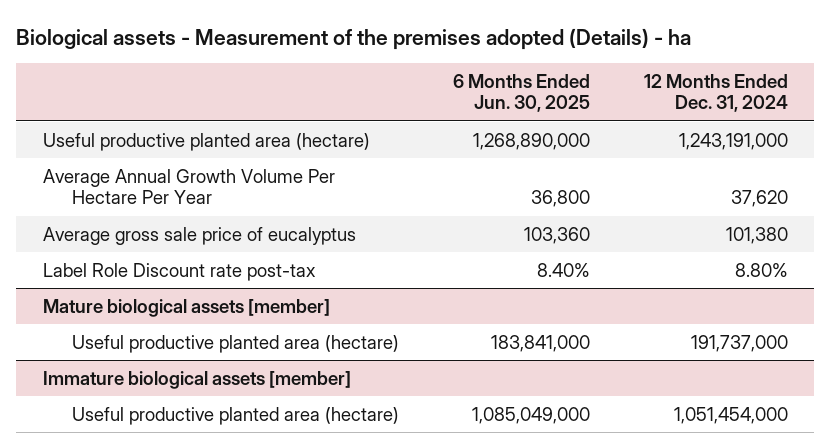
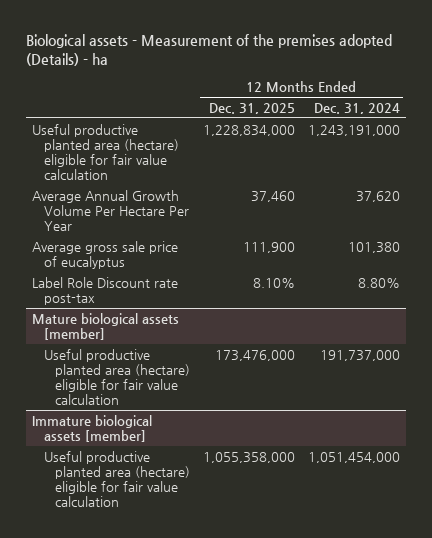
[452,73,590,113] 6 Months Ended Jun. 30, 2025 -> none
none -> [209,102,296,114] Dec. 31, 2025
[42,132,370,151] Useful productive planted area (hectare) -> [32,123,179,181] Useful productive planted area (hectare) eligible for fair value calculation
[72,334,400,353] Useful productive planted area (hectare) -> [43,348,191,406] Useful productive planted area (hectare) eligible for fair value calculation
[72,406,400,425] Useful productive planted area (hectare) -> [43,450,191,508] Useful productive planted area (hectare) eligible for fair value calculation

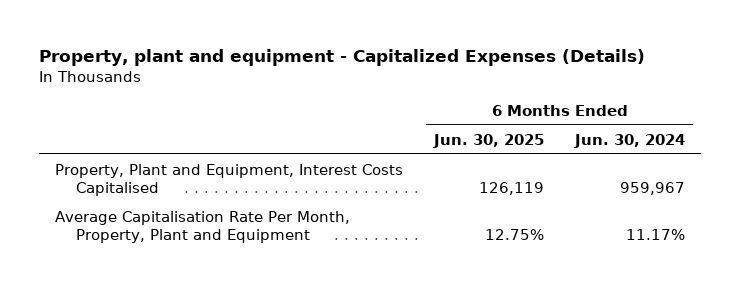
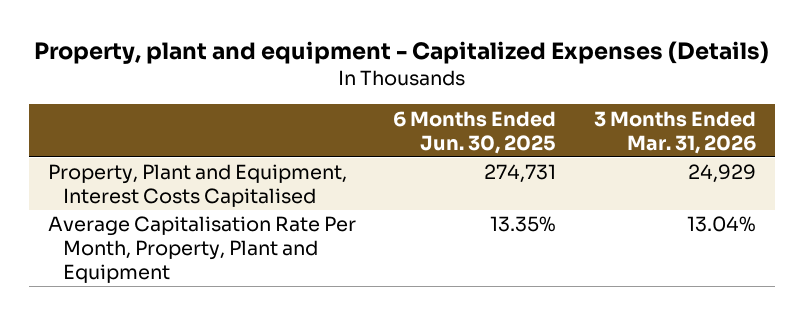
[574,133,686,148] Jun. 30, 2024 -> none
none -> [594,110,757,154] 3 Months Ended Mar. 31, 2026
[479,182,545,196] 126,119 -> [484,164,557,184] 274,731
[485,229,545,241] 12.75% -> [490,216,557,233] 13.35%

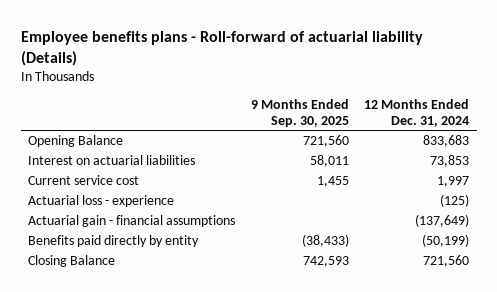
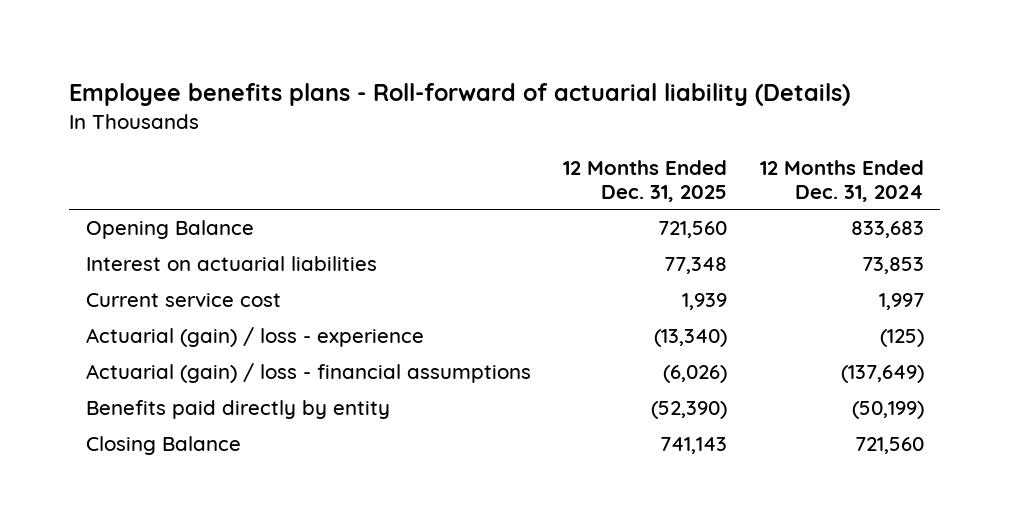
[250,99,349,127] 9 Months Ended Sep. 30, 2025 -> none
none -> [563,159,728,202] 12 Months Ended Dec. 31, 2025
[28,195,175,208] Actuarial loss - experience -> [85,327,424,348] Actuarial (gain) / loss - experience
[28,215,236,228] Actuarial gain - financial assumptions -> [85,363,531,384] Actuarial (gain) / loss - financial assumptions

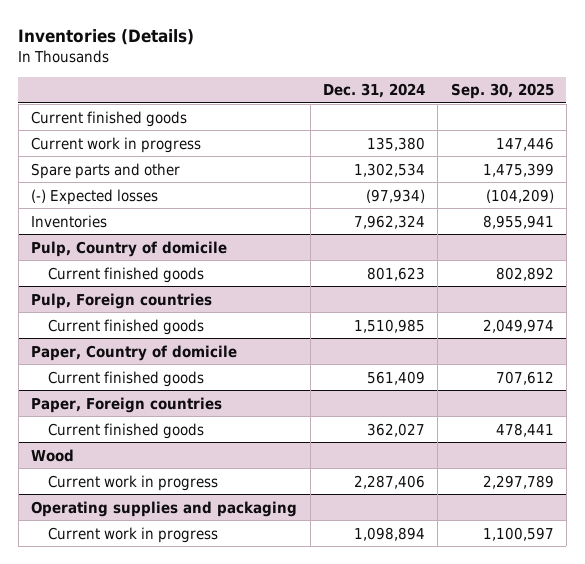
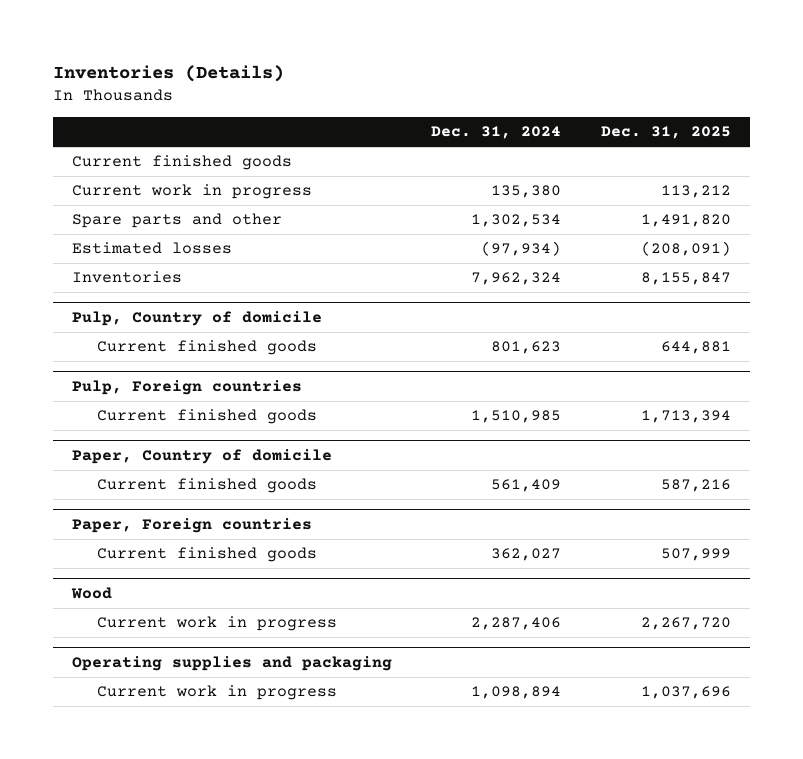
[450,83,554,100] Sep. 30, 2025 -> none
none -> [600,126,731,140] Dec. 31, 2025
[31,188,159,205] (-) Expected losses -> [72,242,233,255] Estimated losses

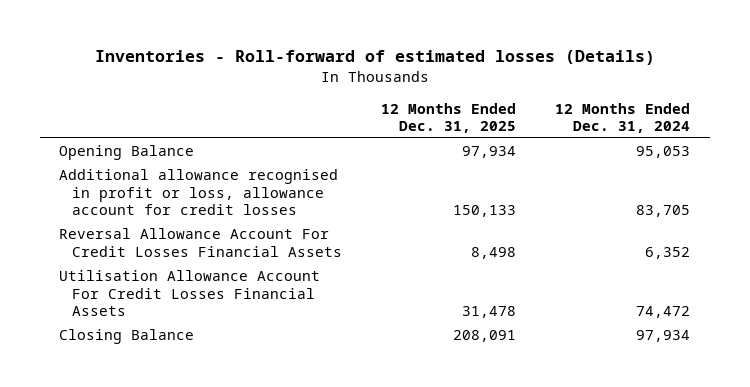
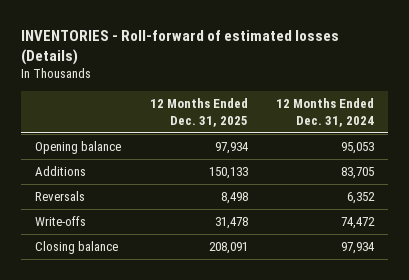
[94,50,655,66] Inventories - Roll-forward of estimated losses (Details) -> [20,29,339,66] INVENTORIES - Roll-forward of estimated losses (Details)
[59,145,195,161] Opening Balance -> [35,141,122,155] Opening balance
[59,169,339,215] Additional allowance recognised in profit or loss, allowance account for credit losses -> [35,166,87,177] Additions
[59,228,342,257] Reversal Allowance Account For Credit Losses Financial Assets -> [35,191,86,202] Reversals
[59,270,321,316] Utilisation Allowance Account For Credit Losses Financial Assets -> [35,216,87,227] Write-offs
[59,329,195,345] Closing Balance -> [35,241,119,255] Closing balance

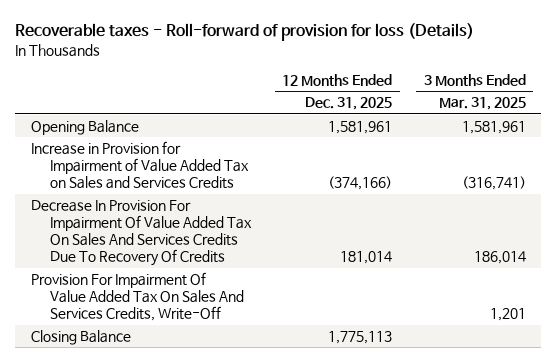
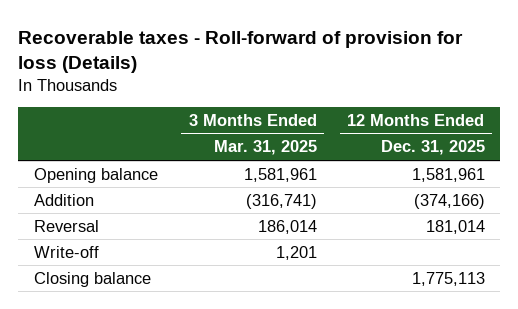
[30,120,139,136] Opening Balance -> [33,167,158,183] Opening balance
[30,141,250,190] Increase in Provision for Impairment of Value Added Tax on Sales and Services Credits -> [33,193,94,206] Addition
[30,200,253,267] Decrease In Provision For Impairment Of Value Added Tax On Sales And Services Credits Due To Recovery Of Credits -> [33,219,99,232] Reversal
[30,272,245,322] Provision For Impairment Of Value Added Tax On Sales And Services Credits, Write-Off -> [33,245,99,258] Write-off
[30,330,131,346] Closing Balance -> [33,271,151,287] Closing balance

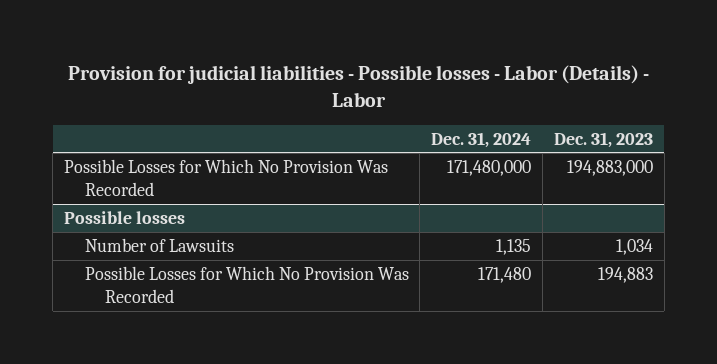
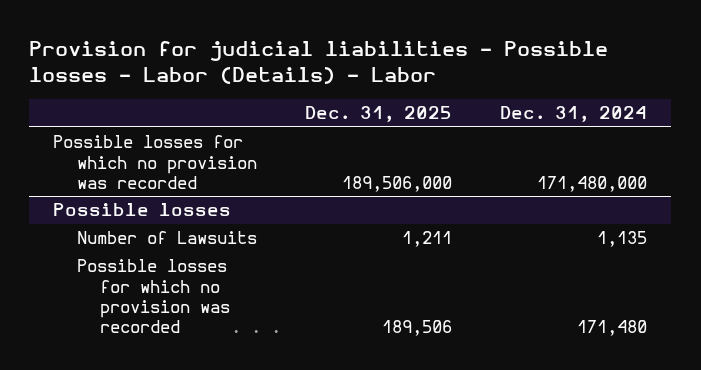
[553,131,653,148] Dec. 31, 2023 -> none
none -> [304,106,452,123] Dec. 31, 2025
[64,158,389,196] Possible Losses for Which No Provision Was Recorded -> [53,135,257,189] Possible losses for which no provision was recorded
[84,265,409,303] Possible Losses for Which No Provision Was Recorded -> [76,259,230,333] Possible losses for which no provision was recorded

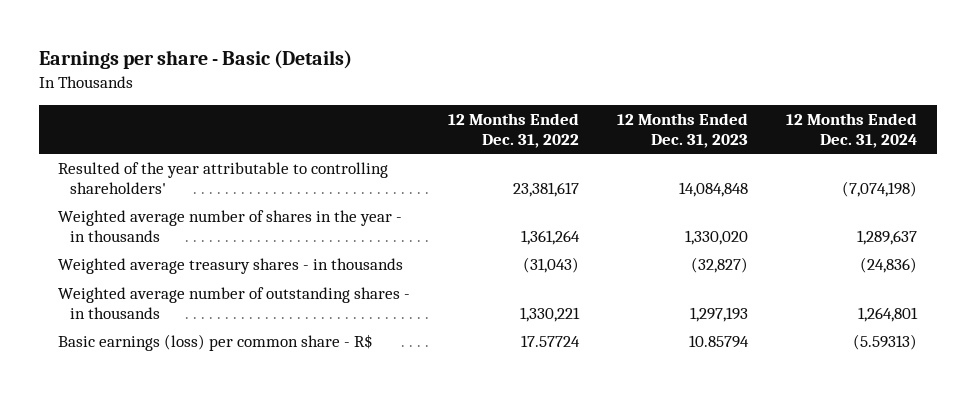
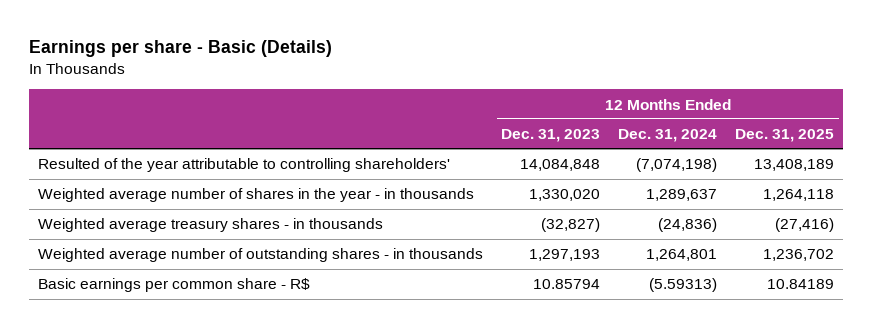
[447,112,579,148] 12 Months Ended Dec. 31, 2022 -> none
none -> [735,129,835,143] Dec. 31, 2025
[57,334,373,352] Basic earnings (loss) per common share - R$ -> [38,278,311,293] Basic earnings per common share - R$

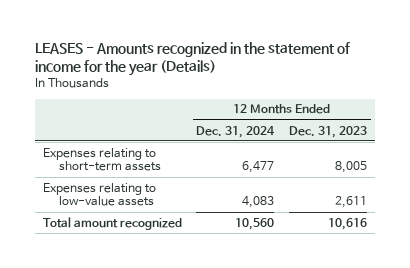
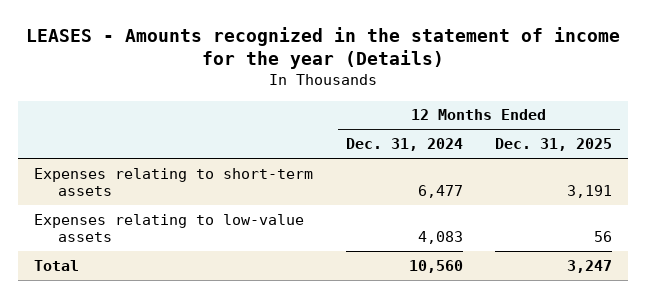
[289,125,368,138] Dec. 31, 2023 -> none
none -> [494,138,612,152] Dec. 31, 2025
[42,216,182,230] Total amount recognized -> [34,259,80,271] Total

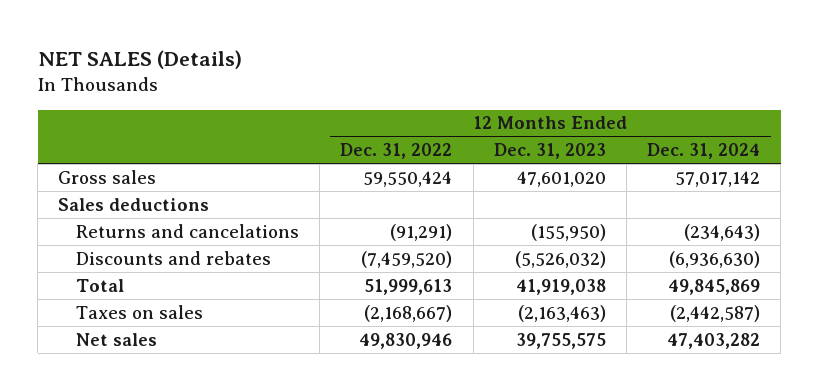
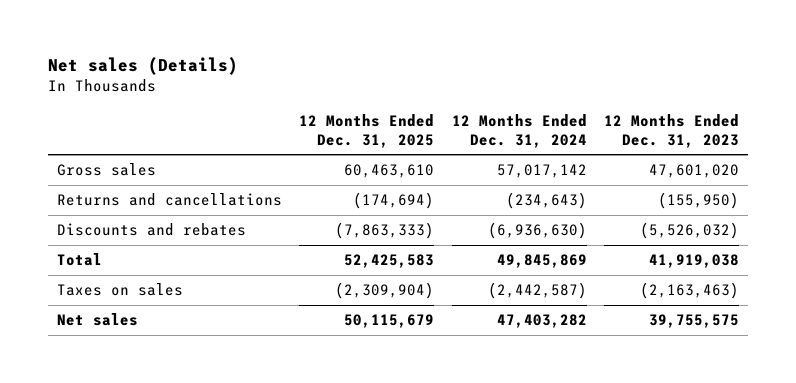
[37,50,242,70] NET SALES (Details) -> [47,57,238,76] Net sales (Details)
[340,143,453,160] Dec. 31, 2022 -> none
none -> [299,114,435,148] 12 Months Ended Dec. 31, 2025
[58,197,210,211] Sales deductions -> none
[75,223,299,238] Returns and cancelations -> [56,193,282,207] Returns and cancellations

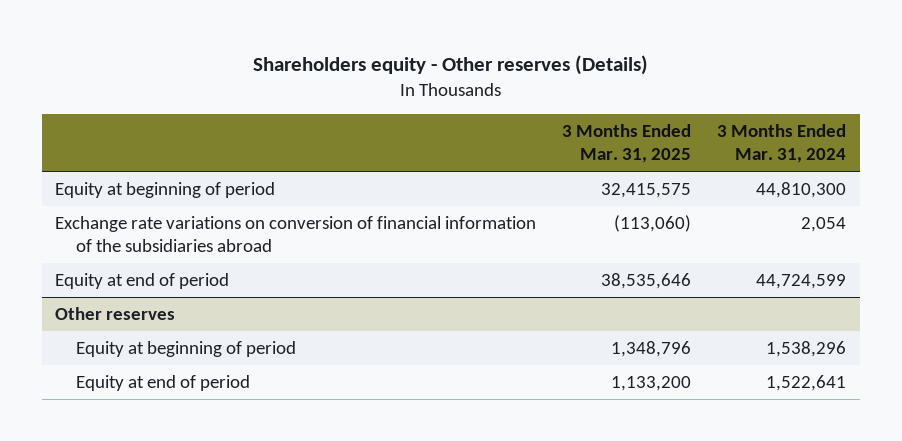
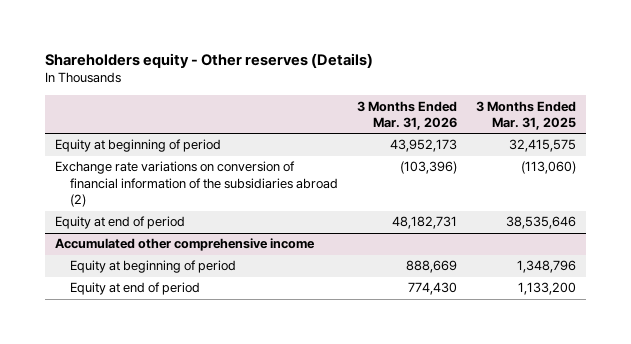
[717,124,847,163] 3 Months Ended Mar. 31, 2024 -> none
none -> [357,100,458,131] 3 Months Ended Mar. 31, 2026
[55,216,537,253] Exchange rate variations on conversion of financial information of the subsidiaries abroad -> [54,161,339,208] Exchange rate variations on conversion of financial information of the subsidiaries abroad (2)
[55,307,176,321] Other reserves -> [54,238,315,252] Accumulated other comprehensive income

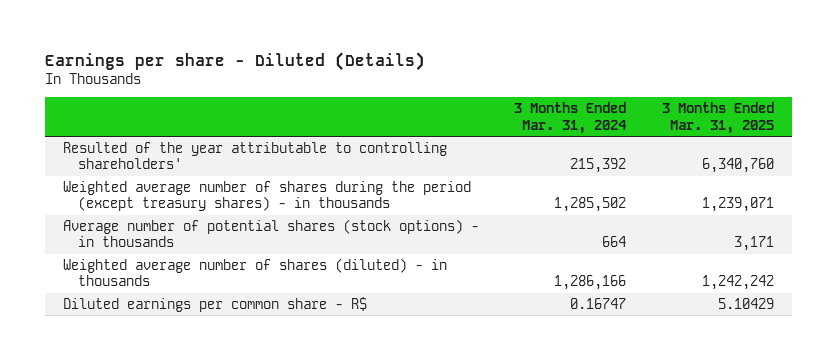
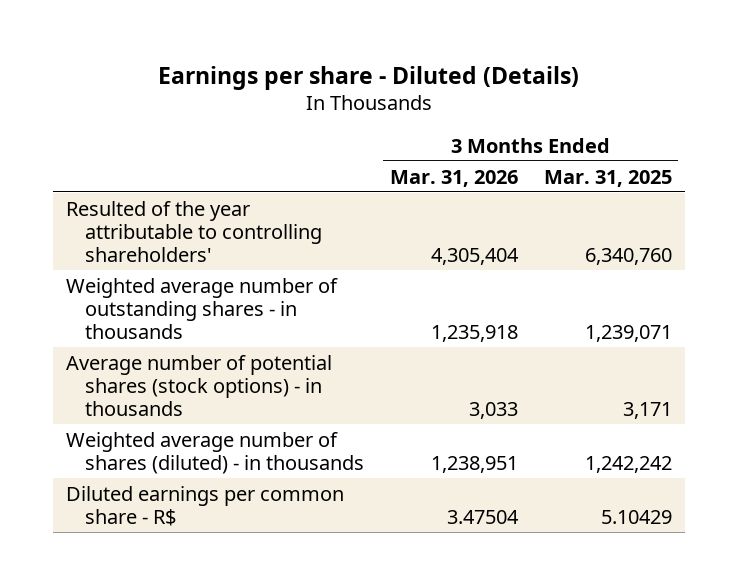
[514,102,628,134] 3 Months Ended Mar. 31, 2024 -> none
none -> [389,169,518,187] Mar. 31, 2026
[62,180,471,212] Weighted average number of shares during the period (except treasury shares) - in thousands -> [65,277,338,340] Weighted average number of outstanding shares - in thousands

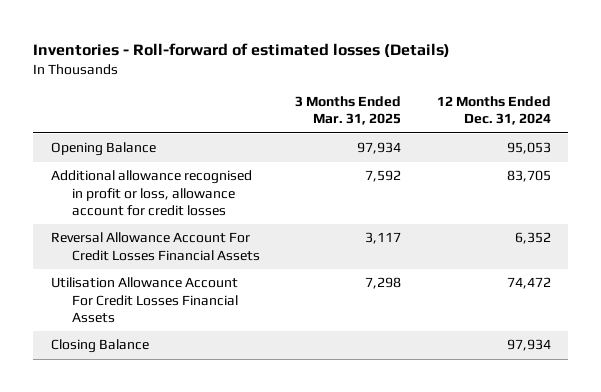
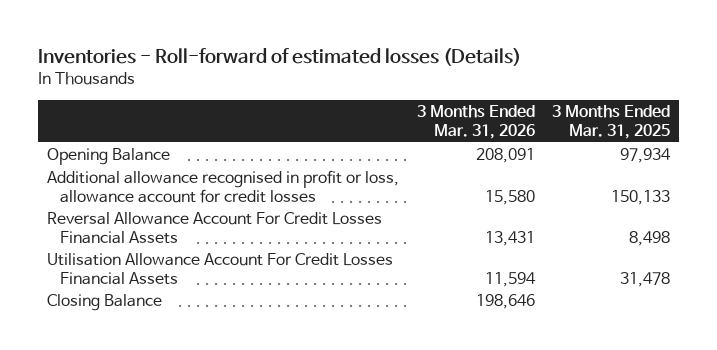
[436,96,551,126] 12 Months Ended Dec. 31, 2024 -> none
none -> [416,105,535,139] 3 Months Ended Mar. 31, 2026
[365,170,402,183] 7,592 -> [610,189,670,205] 150,133
[365,232,402,245] 3,117 -> [628,230,670,246] 8,498
[365,277,402,290] 7,298 -> [619,271,670,287] 31,478

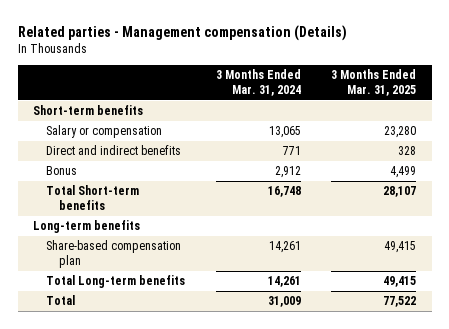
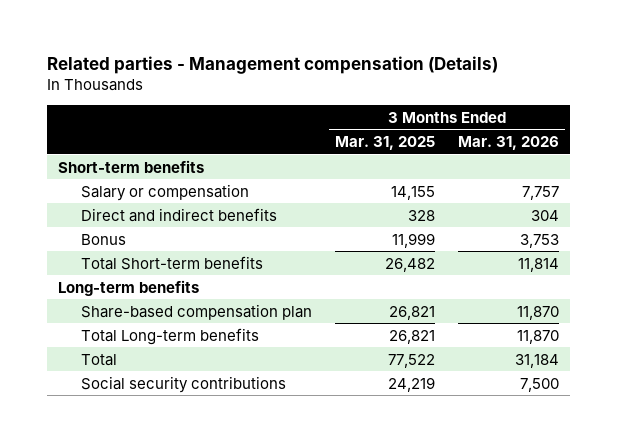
[215,69,301,97] 3 Months Ended Mar. 31, 2024 -> none
none -> [457,135,559,150] Mar. 31, 2026
[384,126,417,139] 23,280 -> [391,185,436,200] 14,155
[390,166,417,179] 4,499 -> [392,232,436,248] 11,999
[383,186,417,198] 28,107 -> [385,257,436,272] 26,482
[384,241,417,254] 49,415 -> [389,305,436,320] 26,821
[383,276,417,288] 49,415 -> [389,329,436,344] 26,821
none -> [81,375,287,393] Social security contributions

